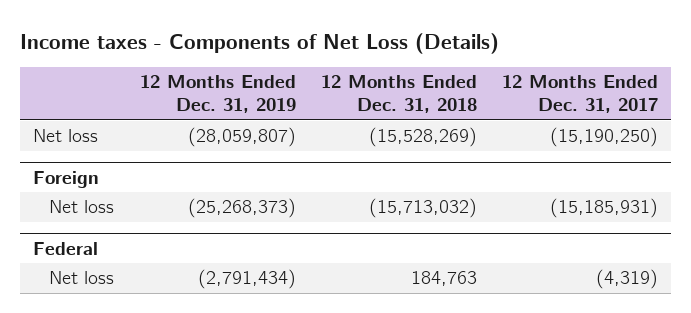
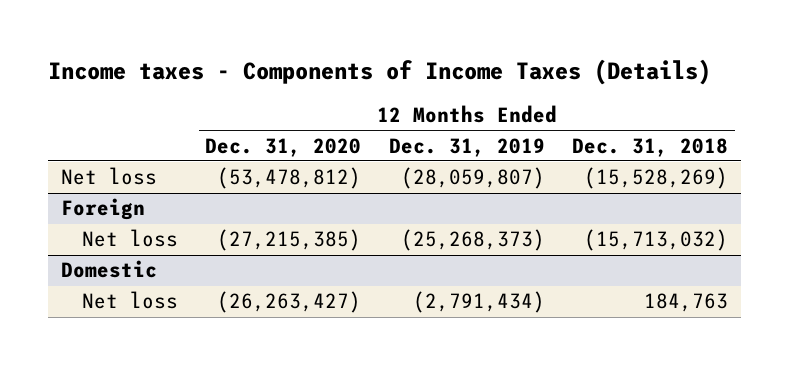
[20,32,500,54] Income taxes - Components of Net Loss (Details) -> [47,59,711,86] Income taxes - Components of Income Taxes (Details)
[502,75,659,114] 12 Months Ended Dec. 31, 2017 -> none
none -> [205,137,362,157] Dec. 31, 2020
[32,241,98,255] Federal -> [61,260,158,279] Domestic

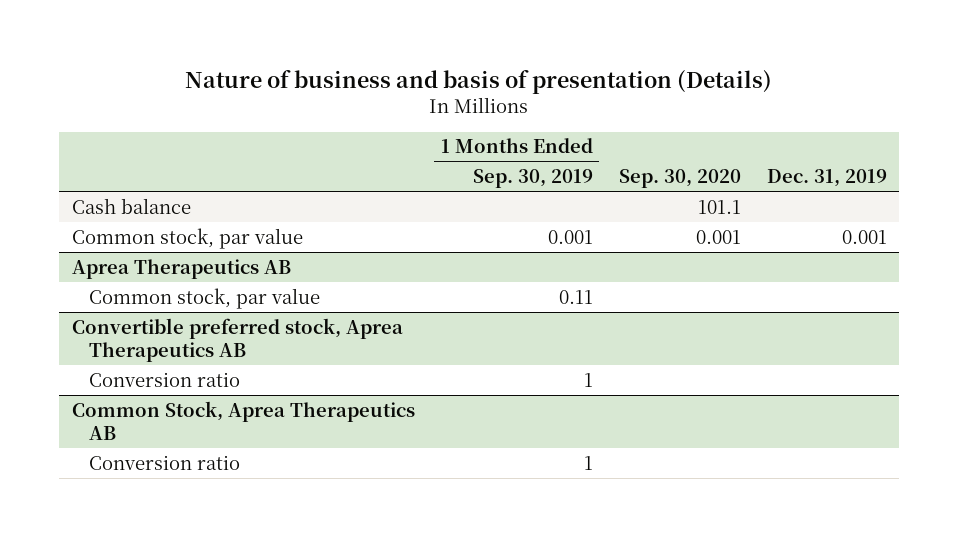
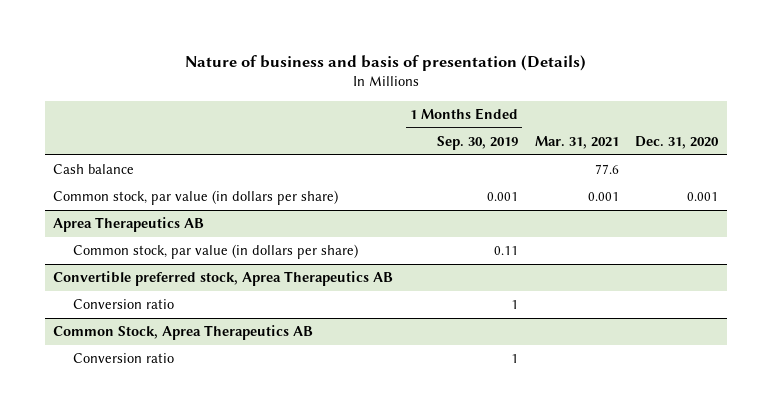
[618,169,741,189] Sep. 30, 2020 -> none
[766,169,887,188] Dec. 31, 2019 -> none
none -> [534,135,619,149] Mar. 31, 2021
none -> [635,135,720,149] Dec. 31, 2020
[72,227,304,249] Common stock, par value -> [53,190,339,206] Common stock, par value (in dollars per share)
[88,287,320,309] Common stock, par value -> [72,244,358,260] Common stock, par value (in dollars per share)

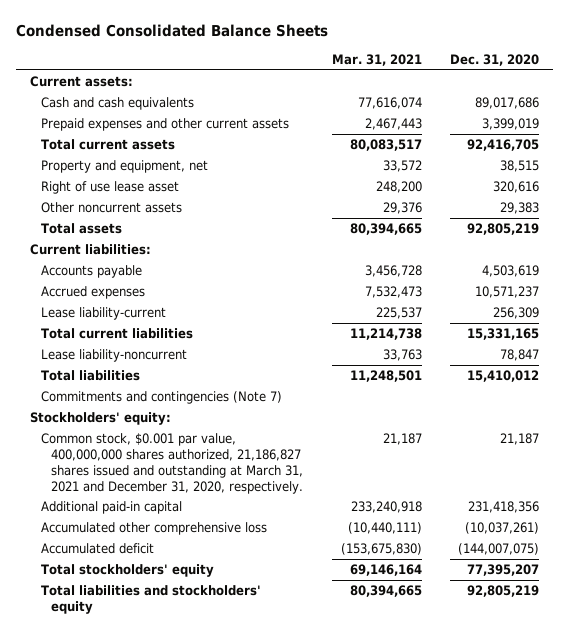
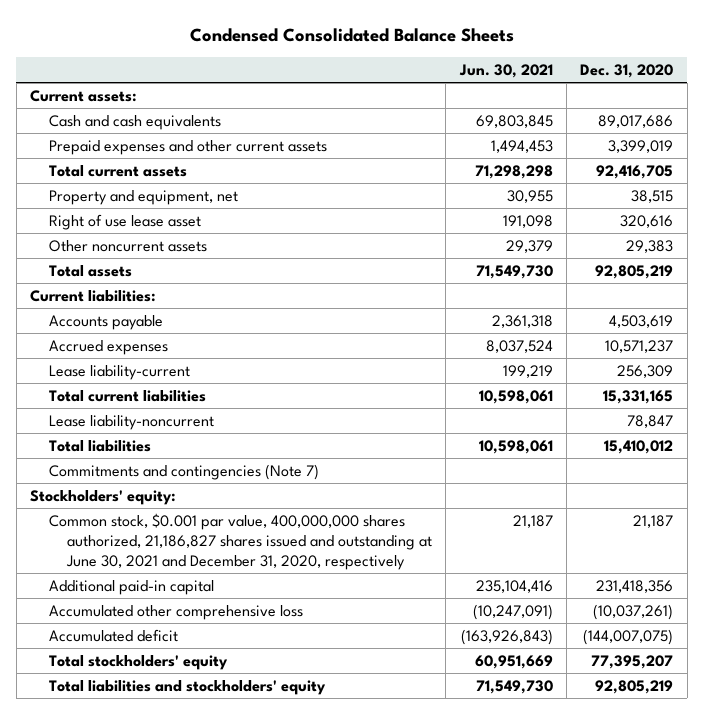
[331,54,422,67] Mar. 31, 2021 -> none
none -> [458,63,553,78] Jun. 30, 2021
[40,433,304,494] Common stock, $0.001 par value, 400,000,000 shares authorized, 21,186,827 shares issued and outstanding at March 31, 2021 and December 31, 2020, respectively. -> [48,512,433,570] Common stock, $0.001 par value, 400,000,000 shares authorized, 21,186,827 shares issued and outstanding at June 30, 2021 and December 31, 2020, respectively

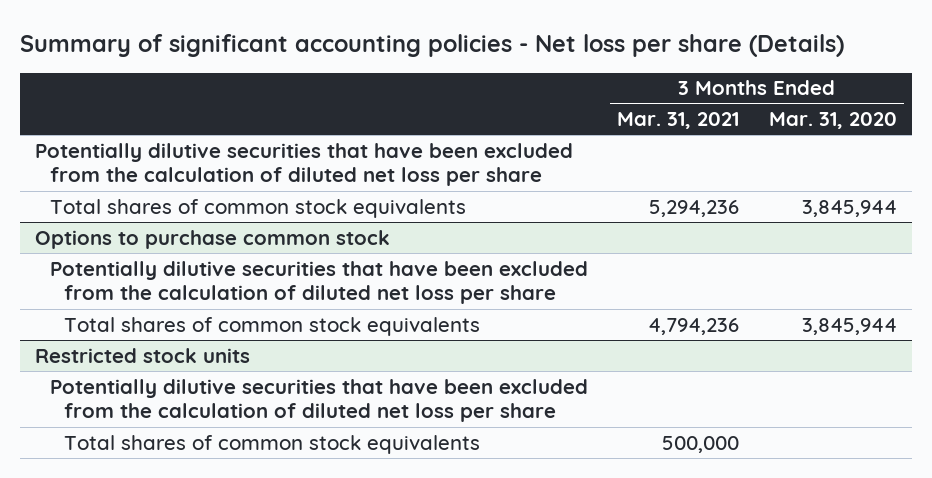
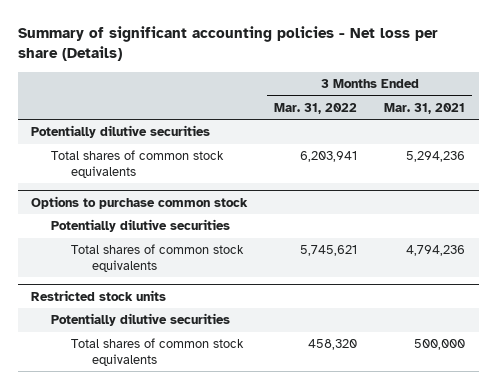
[768,112,897,130] Mar. 31, 2020 -> none
none -> [274,102,358,114] Mar. 31, 2022
[35,142,574,187] Potentially dilutive securities that have been excluded from the calculation of diluted net loss per share -> [31,125,211,139] Potentially dilutive securities
[49,260,588,305] Potentially dilutive securities that have been excluded from the calculation of diluted net loss per share -> [51,219,231,233] Potentially dilutive securities
[49,378,588,423] Potentially dilutive securities that have been excluded from the calculation of diluted net loss per share -> [51,313,231,327] Potentially dilutive securities

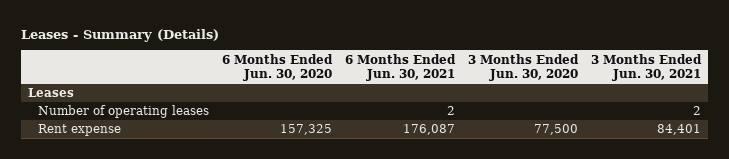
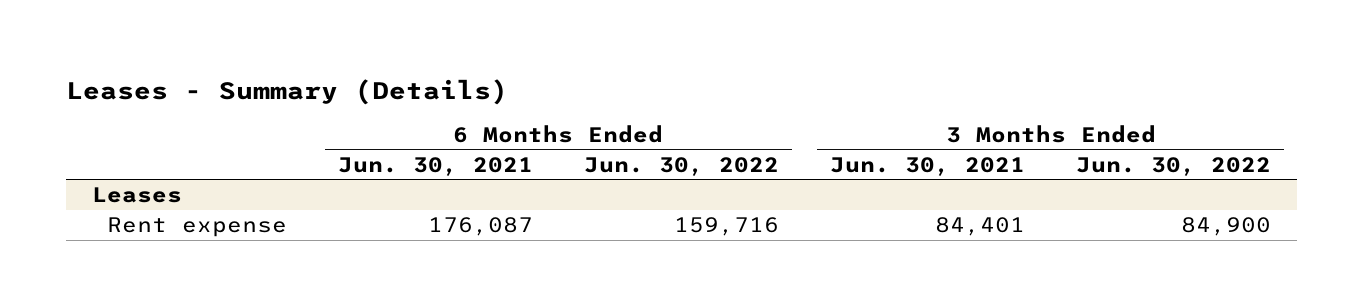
[222,53,334,81] 6 Months Ended Jun. 30, 2020 -> none
[468,53,580,81] 3 Months Ended Jun. 30, 2020 -> none
none -> [583,156,779,176] Jun. 30, 2022
none -> [1076,156,1272,176] Jun. 30, 2022
[38,105,210,119] Number of operating leases -> none

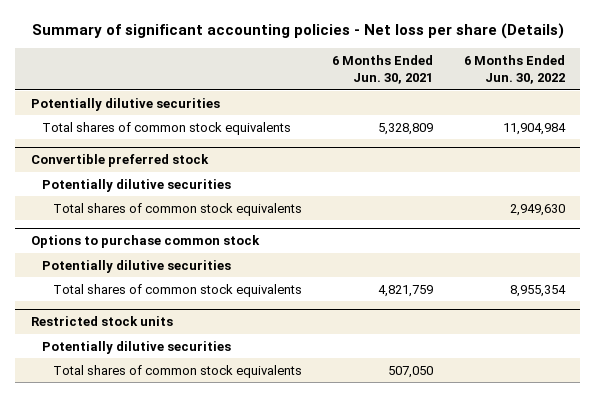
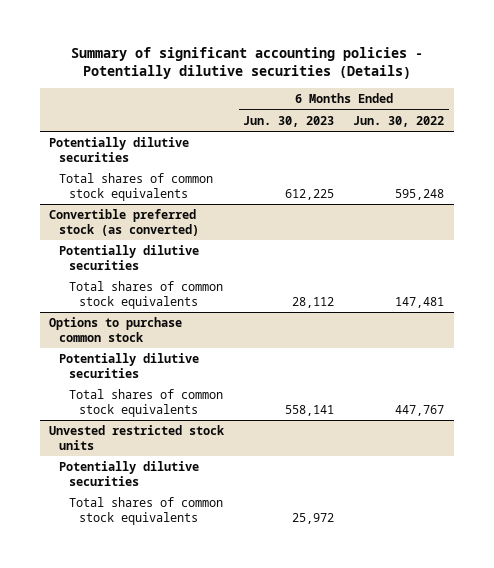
[31,23,564,40] Summary of significant accounting policies - Net loss per share (Details) -> [70,47,423,80] Summary of significant accounting policies - Potentially dilutive securities (Details)
[332,55,434,85] 6 Months Ended Jun. 30, 2021 -> none
none -> [243,115,335,127] Jun. 30, 2023
[502,122,566,135] 11,904,984 -> [395,188,445,200] 595,248
[30,154,209,168] Convertible preferred stock -> [49,209,200,236] Convertible preferred stock (as converted)
[509,203,565,216] 2,949,630 -> [395,296,445,308] 147,481
[509,284,566,297] 8,955,354 -> [395,404,445,416] 447,767
[30,316,173,327] Restricted stock units -> [49,425,226,450] Unvested restricted stock units

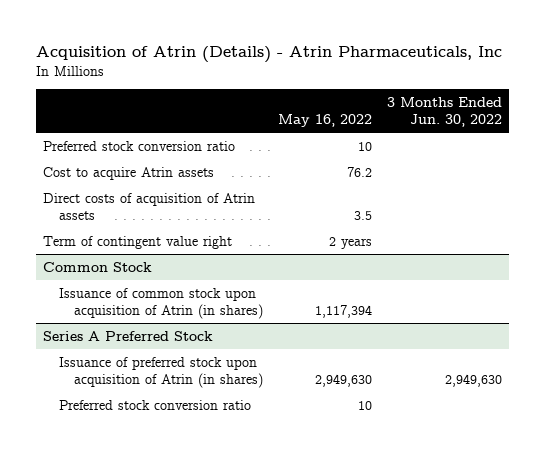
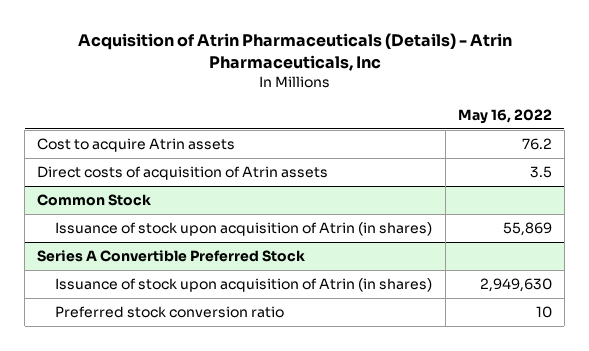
[36,46,503,64] Acquisition of Atrin (Details) - Atrin Pharmaceuticals, Inc -> [77,33,512,71] Acquisition of Atrin Pharmaceuticals (Details) - Atrin Pharmaceuticals, Inc
[386,97,502,127] 3 Months Ended Jun. 30, 2022 -> none
[43,140,236,151] Preferred stock conversion ratio -> none
[43,235,233,249] Term of contingent value right -> none
[58,287,264,319] Issuance of common stock upon acquisition of Atrin (in shares) -> [55,222,433,237] Issuance of stock upon acquisition of Atrin (in shares)
[315,304,373,318] 1,117,394 -> [502,222,552,237] 55,869
[43,330,214,341] Series A Preferred Stock -> [37,250,306,263] Series A Convertible Preferred Stock
[58,356,264,388] Issuance of preferred stock upon acquisition of Atrin (in shares) -> [55,278,433,293] Issuance of stock upon acquisition of Atrin (in shares)

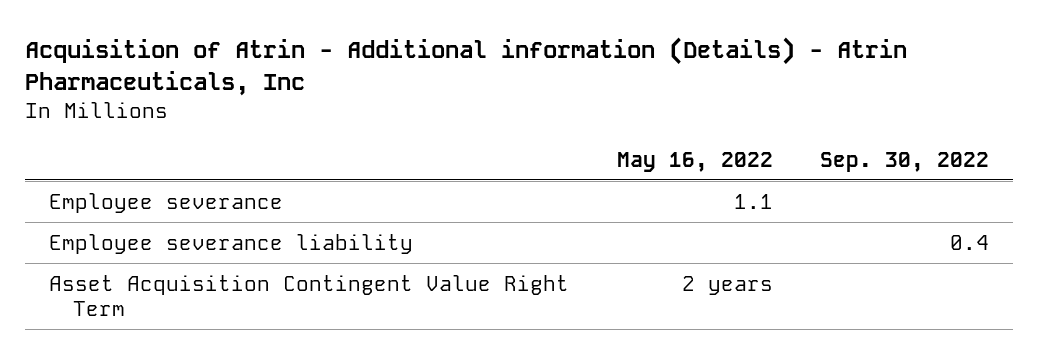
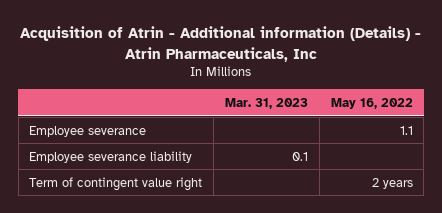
[820,151,990,172] Sep. 30, 2022 -> none
none -> [225,97,309,109] Mar. 31, 2023
[48,274,569,316] Asset Acquisition Contingent Value Right Term -> [29,176,203,191] Term of contingent value right

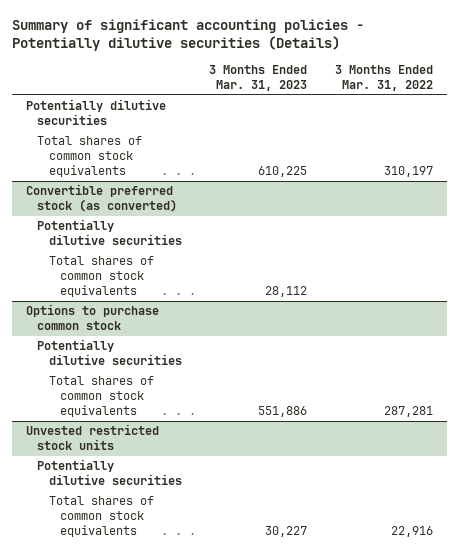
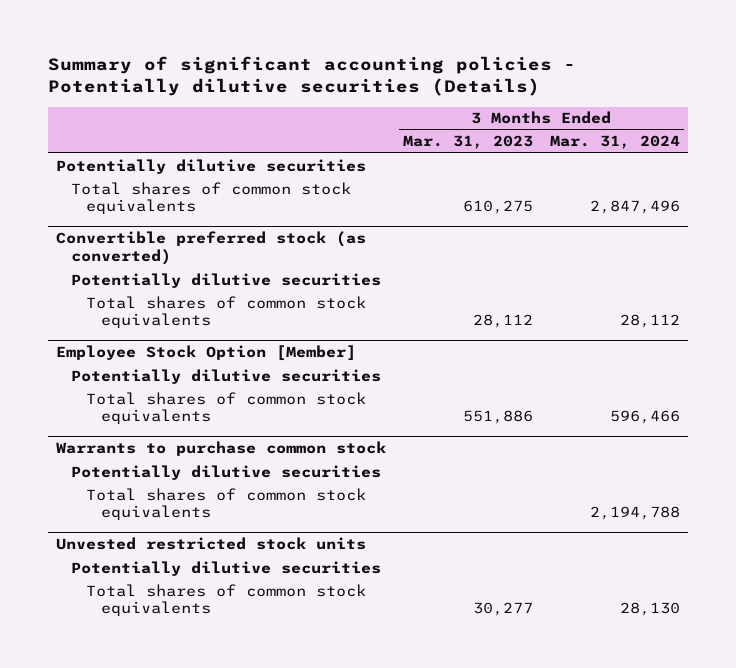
[334,64,433,91] 3 Months Ended Mar. 31, 2022 -> none
none -> [549,135,680,150] Mar. 31, 2024
[258,166,308,178] 610,225 -> [463,200,534,215] 610,275
[25,304,159,331] Options to purchase common stock -> [56,345,357,362] Employee Stock Option [Member]
none -> [56,441,387,457] Warrants to purchase common stock
none -> [71,464,382,480] Potentially dilutive securities
none -> [85,487,366,521] Total shares of common stock equivalents
[265,526,308,538] 30,227 -> [473,602,534,617] 30,277

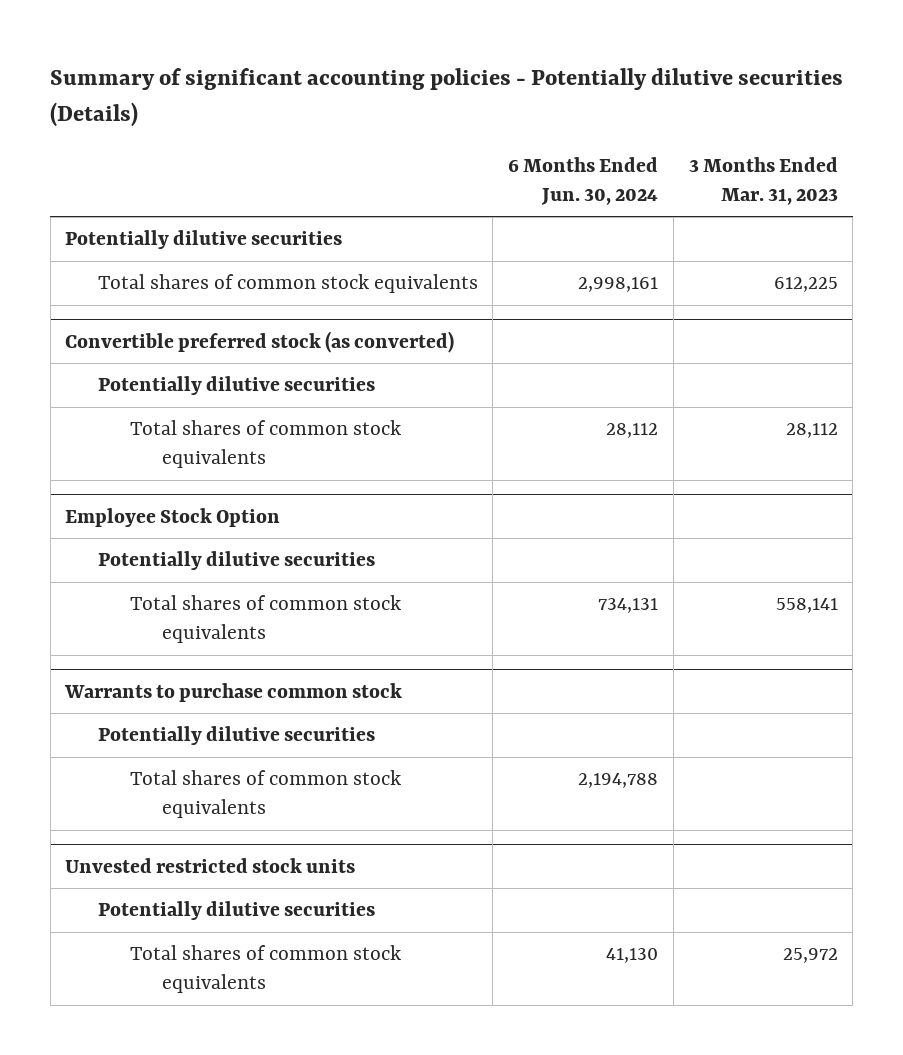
[549,135,680,150] Mar. 31, 2024 -> none
none -> [508,156,659,205] 6 Months Ended Jun. 30, 2024
[463,200,534,215] 610,275 -> [773,277,838,293] 612,225
[56,345,357,362] Employee Stock Option [Member] -> [65,507,281,527] Employee Stock Option
[463,410,534,425] 551,886 -> [775,598,838,614] 558,141
[473,602,534,617] 30,277 -> [782,948,838,964] 25,972

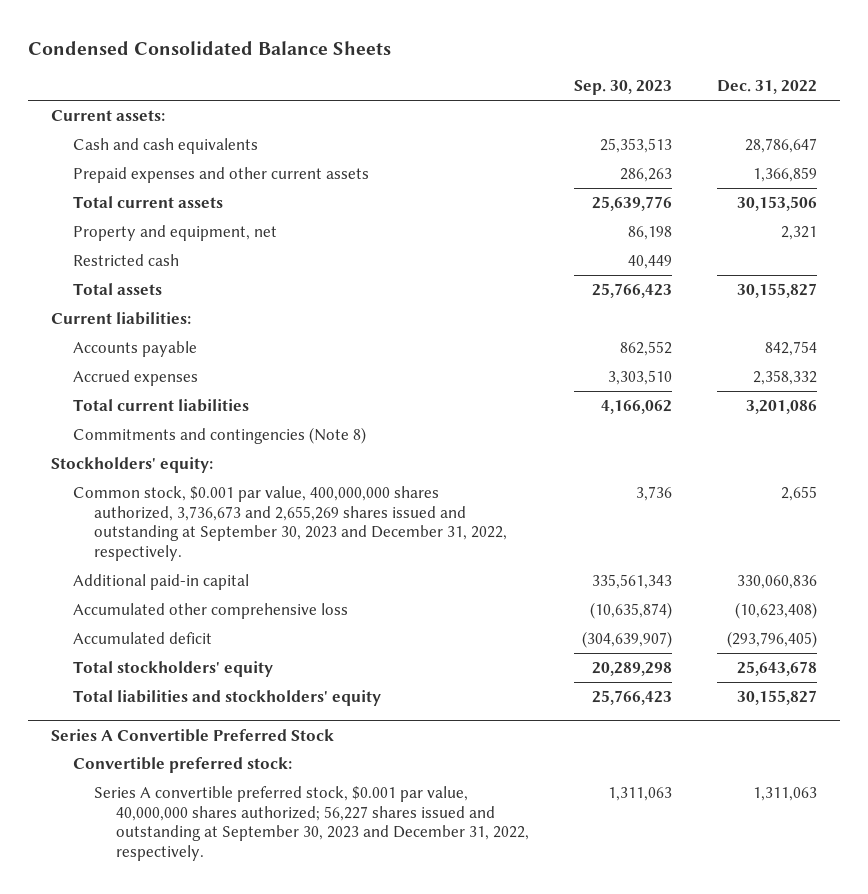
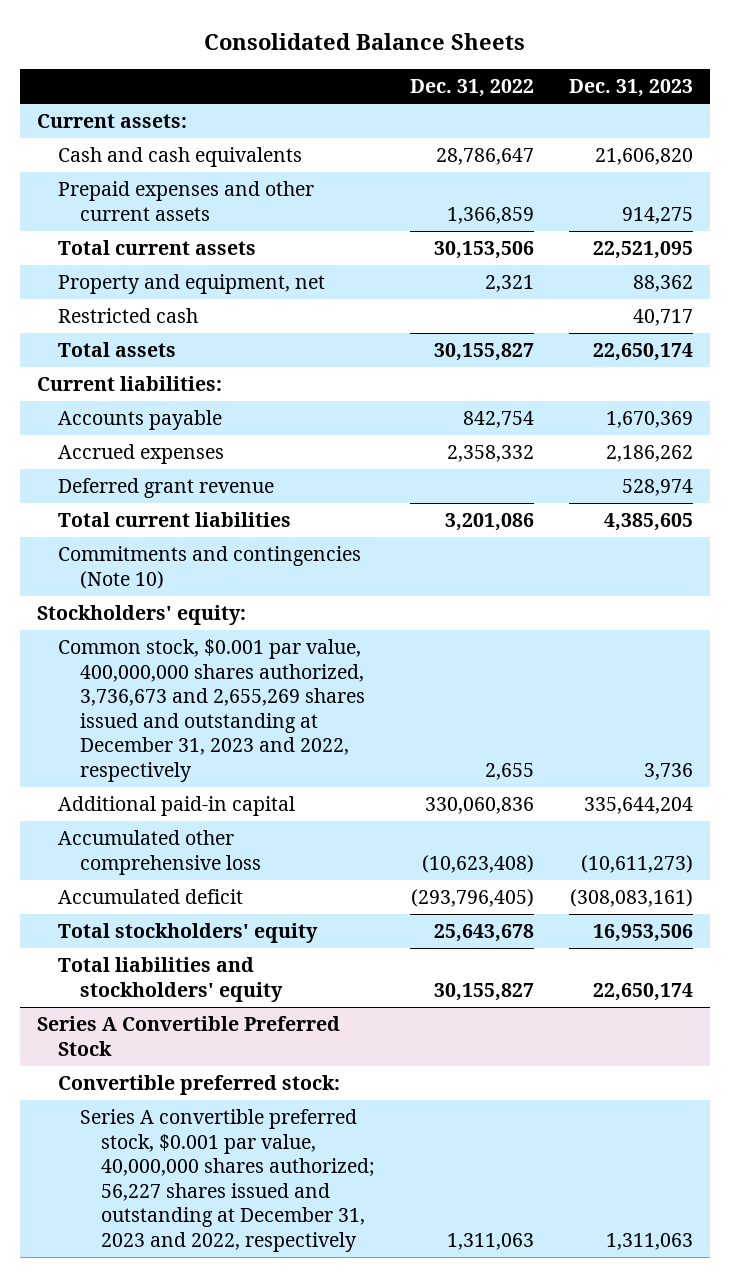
[28,40,392,55] Condensed Consolidated Balance Sheets -> [203,32,525,50] Consolidated Balance Sheets
[574,80,673,96] Sep. 30, 2023 -> none
none -> [568,79,693,98] Dec. 31, 2023
none -> [58,478,275,499] Deferred grant revenue
[72,426,366,444] Commitments and contingencies (Note 8) -> [58,546,362,589] Commitments and contingencies (Note 10)
[72,485,508,562] Common stock, $0.001 par value, 400,000,000 shares authorized, 3,736,673 and 2,655,269 shares issued and outstanding at September 30, 2023 and December 31, 2022, respectively. -> [58,639,365,782] Common stock, $0.001 par value, 400,000,000 shares authorized, 3,736,673 and 2,655,269 shares issued and outstanding at December 31, 2023 and 2022, respectively
[94,785,530,862] Series A convertible preferred stock, $0.001 par value, 40,000,000 shares authorized; 56,227 shares issued and outstanding at September 30, 2023 and December 31, 2022, respectively. -> [79,1109,376,1252] Series A convertible preferred stock, $0.001 par value, 40,000,000 shares authorized; 56,227 shares issued and outstanding at December 31, 2023 and 2022, respectively

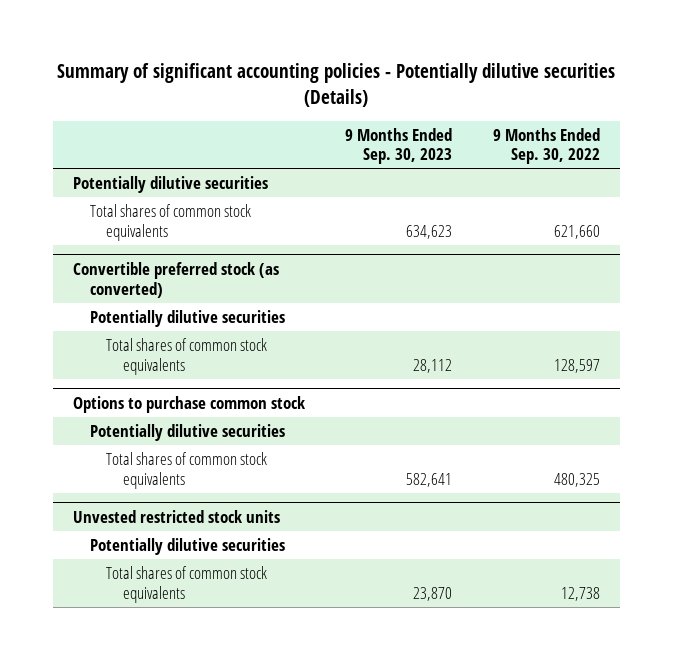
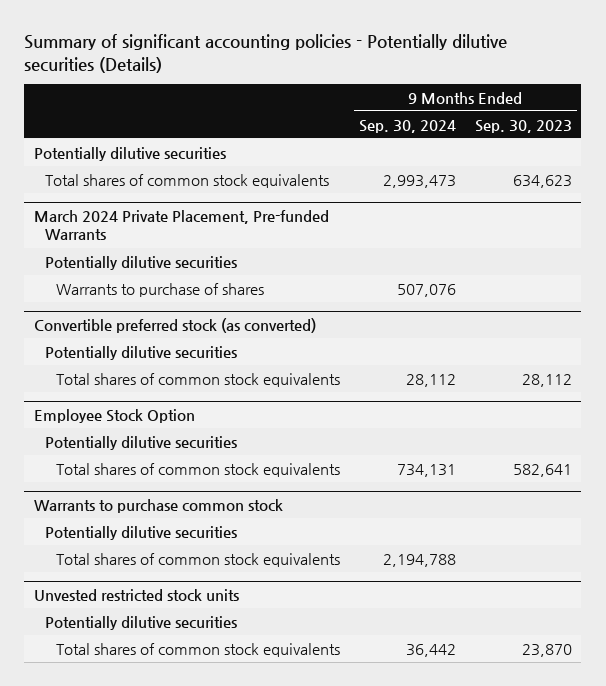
[492,127,600,165] 9 Months Ended Sep. 30, 2022 -> none
none -> [358,119,456,133] Sep. 30, 2024
none -> [33,209,329,241] March 2024 Private Placement, Pre-funded Warrants
none -> [44,255,237,270] Potentially dilutive securities
none -> [56,282,265,297] Warrants to purchase of shares
[73,395,306,413] Options to purchase common stock -> [33,408,195,423] Employee Stock Option
none -> [33,498,283,513] Warrants to purchase common stock
none -> [44,525,237,540] Potentially dilutive securities
none -> [56,552,341,567] Total shares of common stock equivalents

